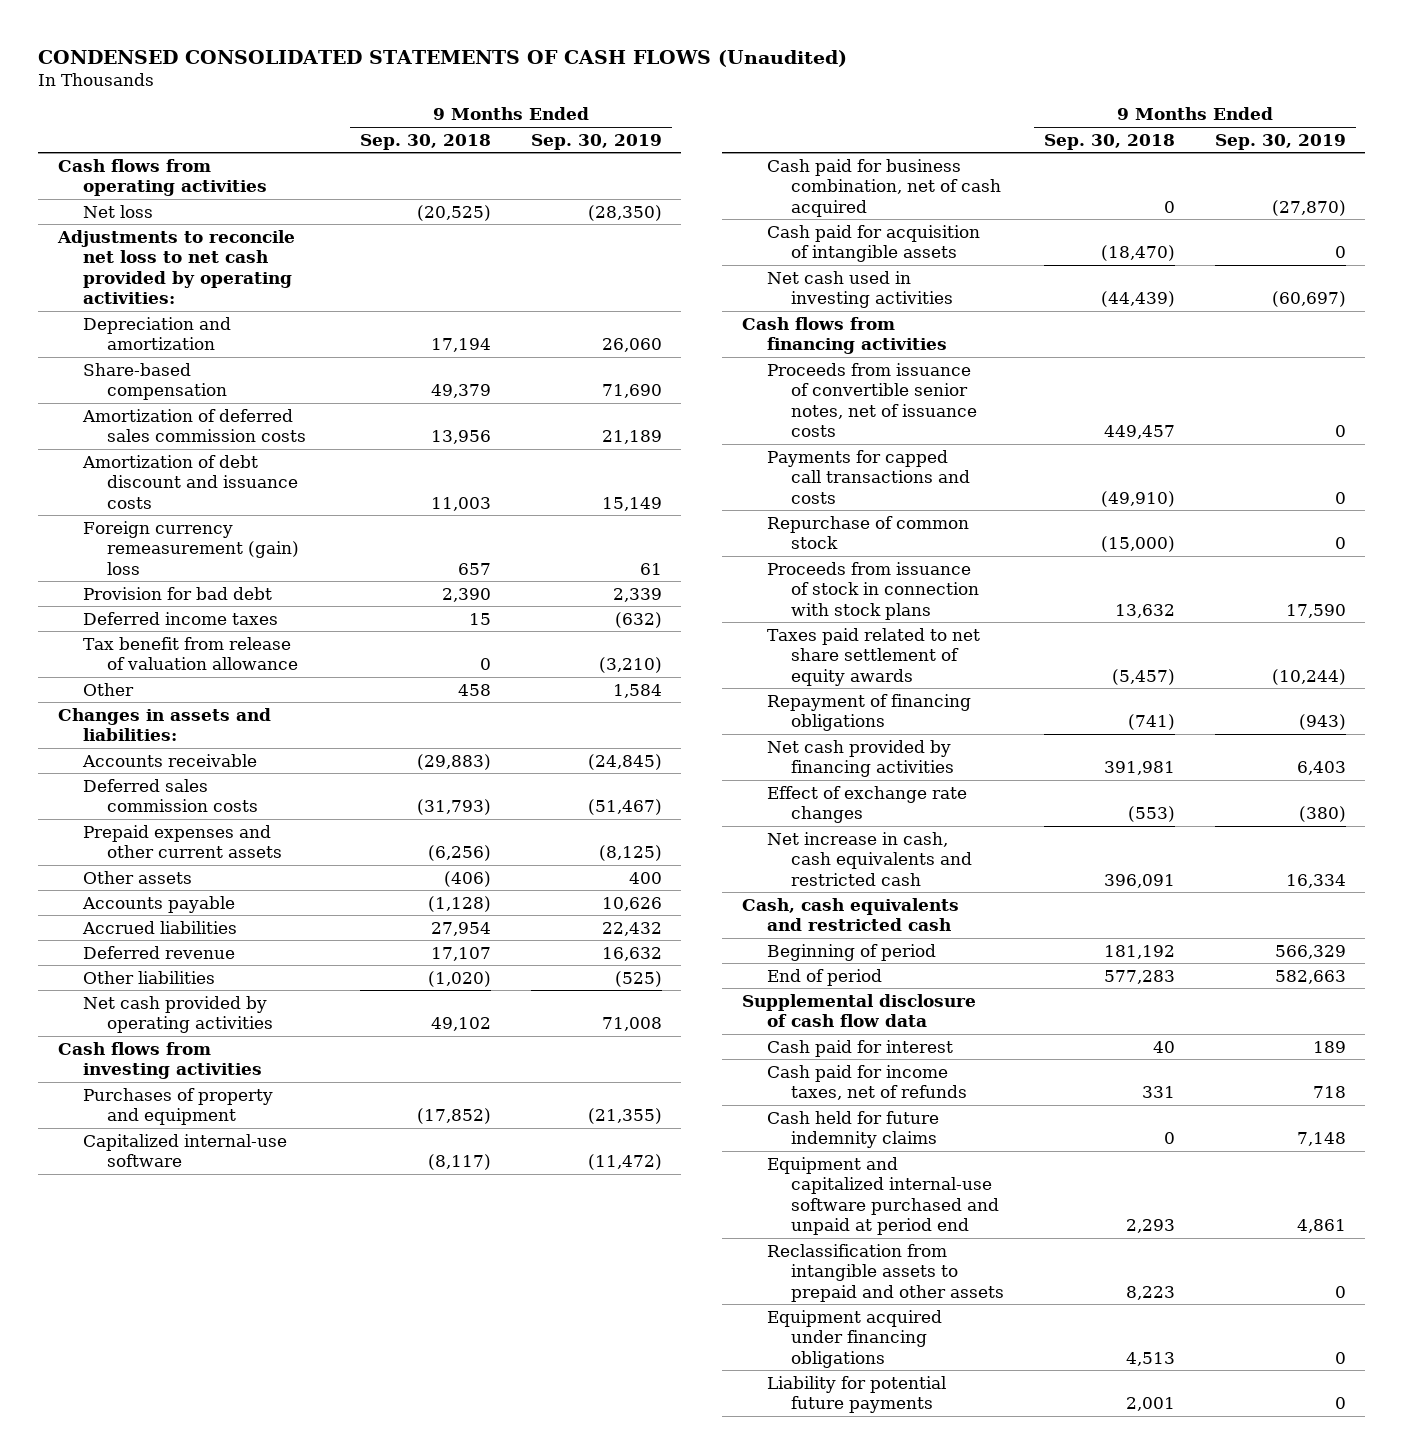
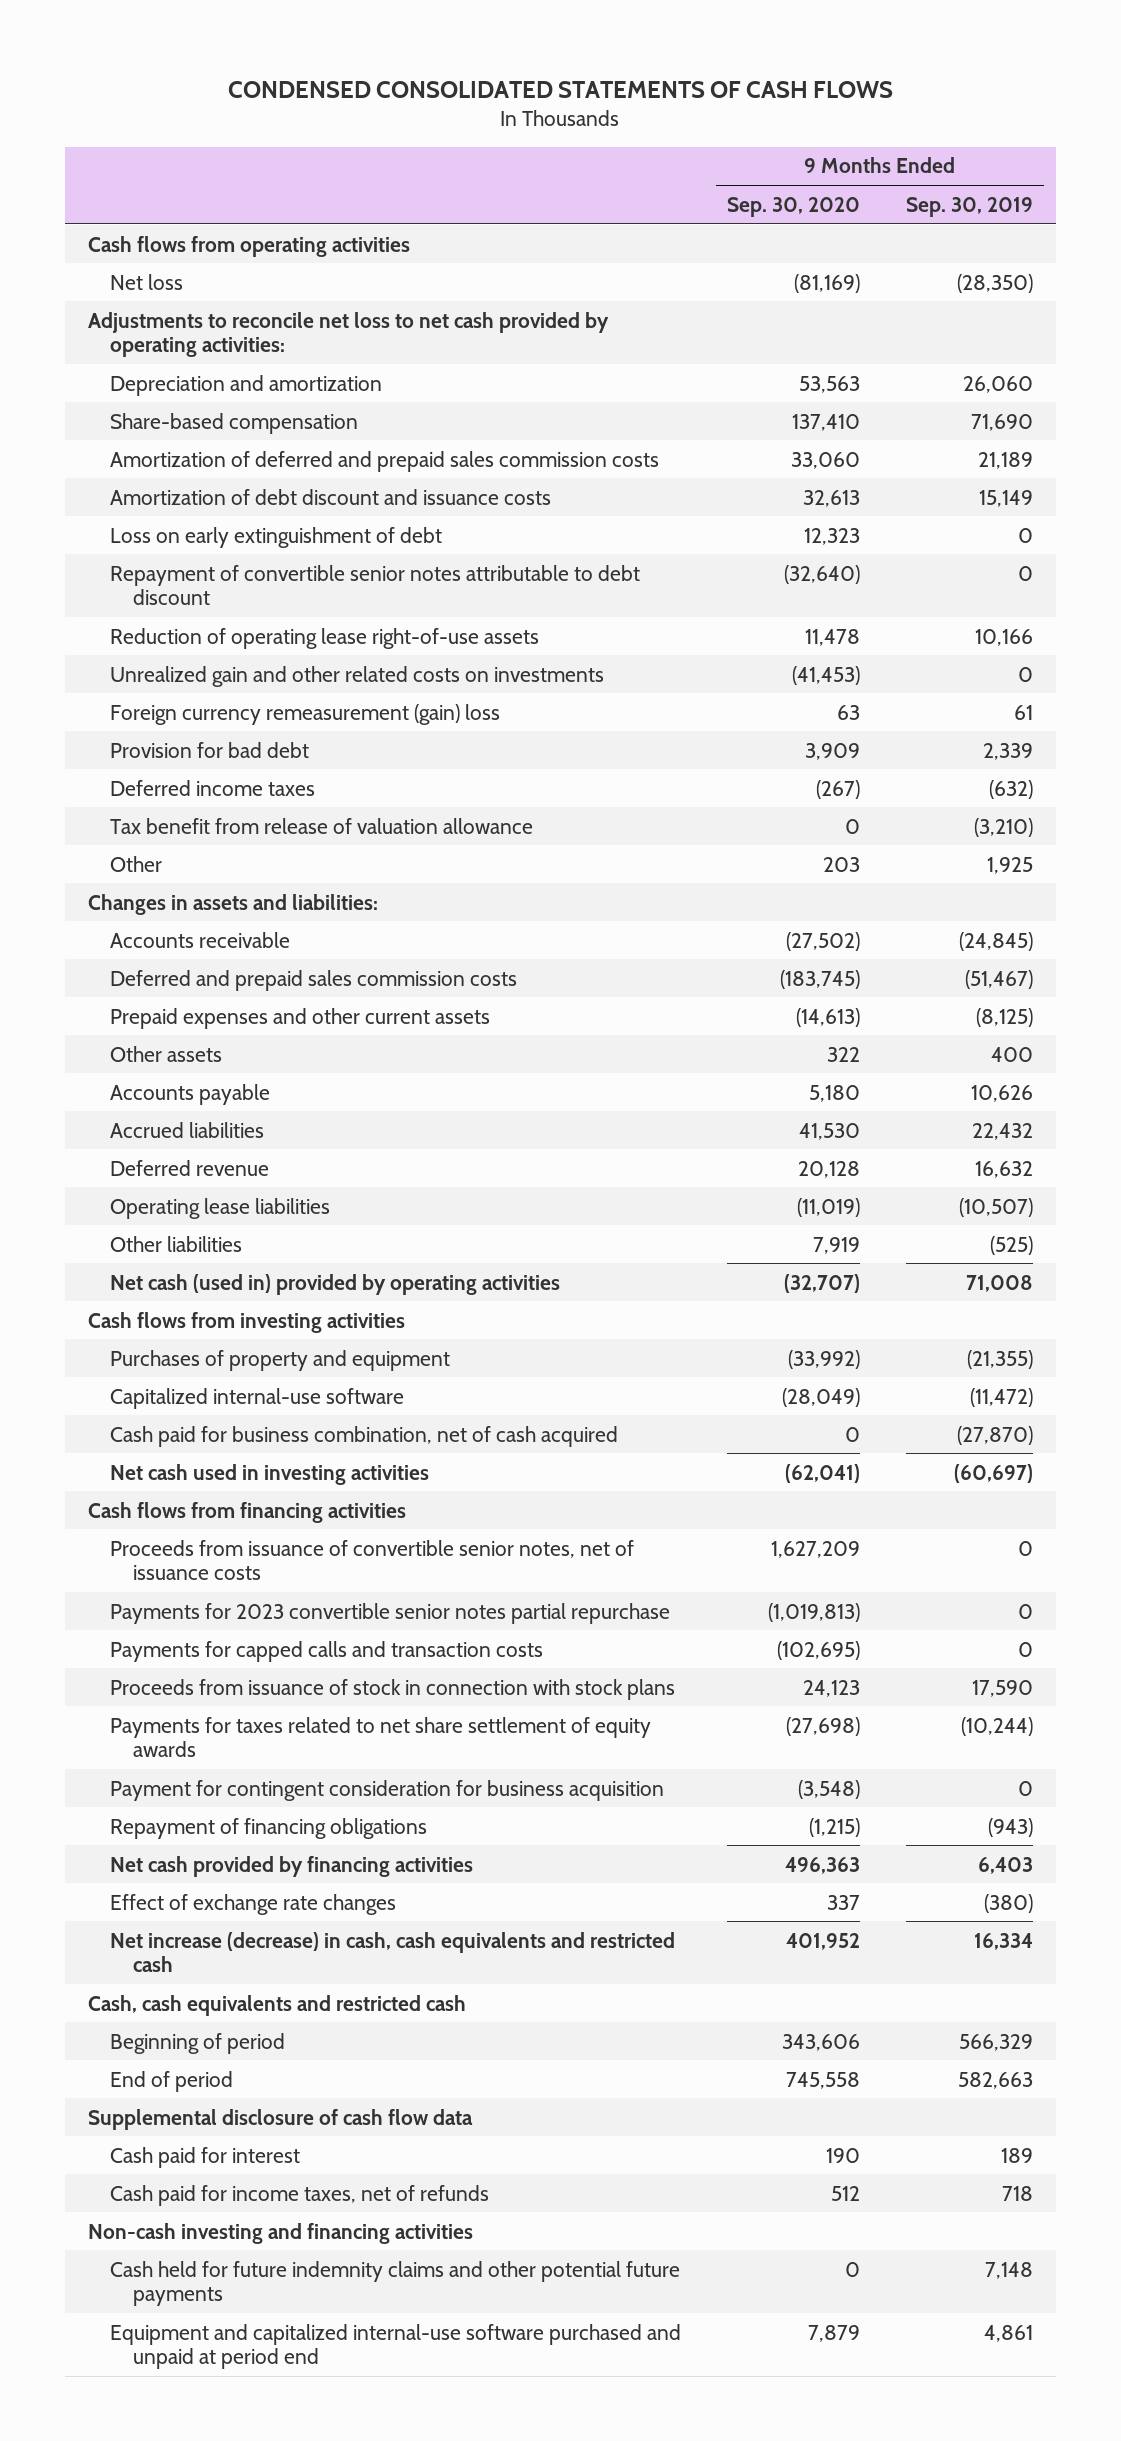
[38,49,848,67] CONDENSED CONSOLIDATED STATEMENTS OF CASH FLOWS (Unaudited) -> [228,80,894,98] CONDENSED CONSOLIDATED STATEMENTS OF CASH FLOWS
[360,133,492,150] Sep. 30, 2018 -> none
none -> [727,196,861,217] Sep. 30, 2020
[81,408,307,443] Amortization of deferred sales commission costs -> [110,450,660,472] Amortization of deferred and prepaid sales commission costs
none -> [110,526,443,548] Loss on early extinguishment of debt
none -> [110,564,641,606] Repayment of convertible senior notes attributable to debt discount
none -> [110,627,540,649] Reduction of operating lease right-of-use assets
none -> [110,665,605,687] Unrealized gain and other related costs on investments
[612,683,662,698] 1,584 -> [986,856,1033,874] 1,925
[82,778,259,813] Deferred sales commission costs -> [110,969,518,991] Deferred and prepaid sales commission costs
none -> [110,1197,331,1219] Operating lease liabilities
[82,995,274,1034] Net cash provided by operating activities -> [110,1273,561,1295] Net cash (used in) provided by operating activities
[766,224,980,263] Cash paid for acquisition of intangible assets -> none
[766,515,969,550] Repurchase of common stock -> none
none -> [110,1602,671,1624] Payments for 2023 convertible senior notes partial repurchase
[766,449,971,504] Payments for capped call transactions and costs -> [110,1640,544,1662] Payments for capped calls and transaction costs
[766,627,980,686] Taxes paid related to net share settlement of equity awards -> [110,1716,652,1758] Payments for taxes related to net share settlement of equity awards
none -> [110,1779,665,1801] Payment for contingent consideration for business acquisition
[766,831,973,886] Net increase in cash, cash equivalents and restricted cash -> [110,1931,676,1973] Net increase (decrease) in cash, cash equivalents and restricted cash
none -> [88,2222,474,2244] Non-cash investing and financing activities
[766,1110,939,1149] Cash held for future indemnity claims -> [110,2260,681,2307] Cash held for future indemnity claims and other potential future payments
[766,1243,1005,1302] Reclassification from intangible assets to prepaid and other assets -> none
[766,1309,942,1368] Equipment acquired under financing obligations -> none
[766,1375,946,1414] Liability for potential future payments -> none

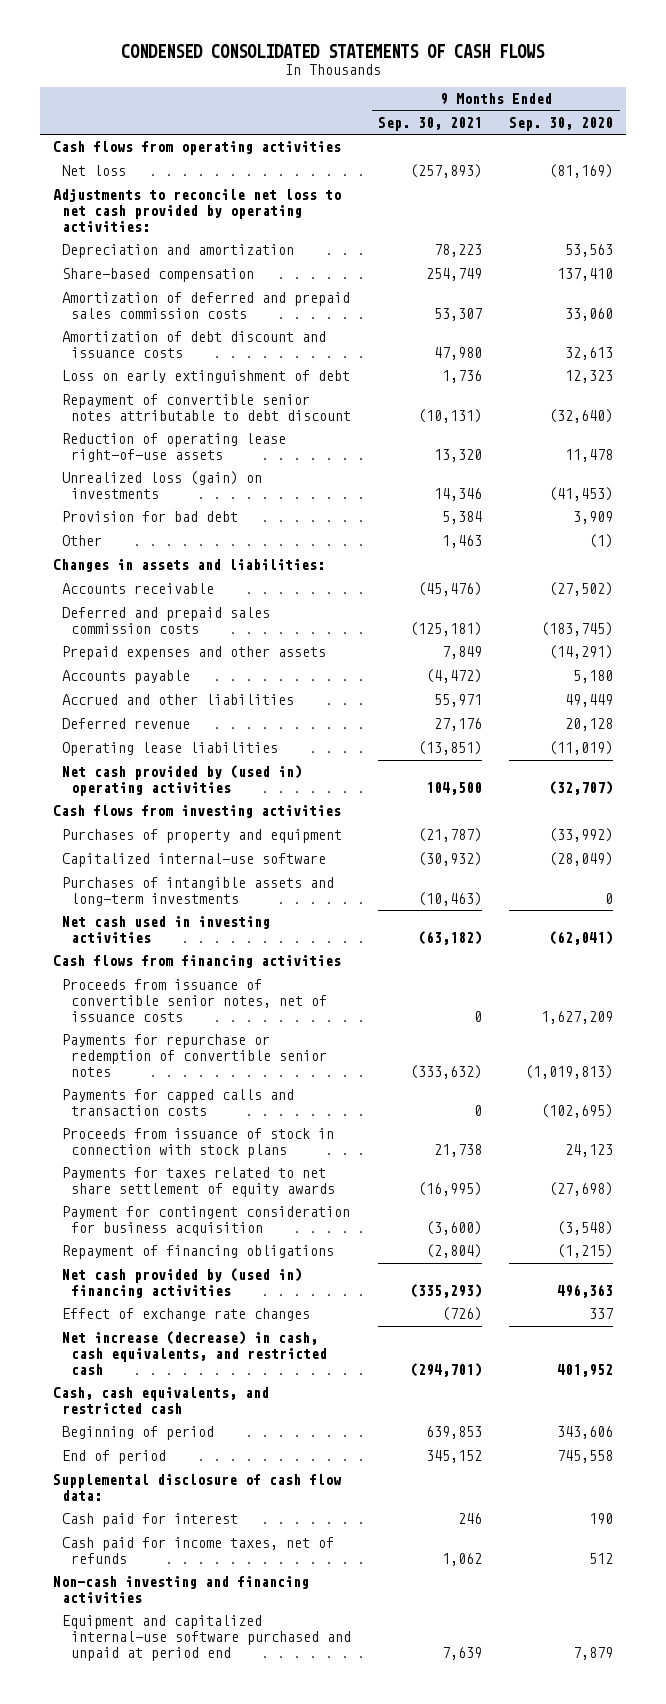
[905,196,1033,217] Sep. 30, 2019 -> none
none -> [378,117,483,132] Sep. 30, 2021
[110,703,501,725] Foreign currency remeasurement (gain) loss -> none
[110,665,605,687] Unrealized gain and other related costs on investments -> [62,471,263,499] Unrealized loss (gain) on investments
[110,779,316,796] Deferred income taxes -> none
[110,817,534,834] Tax benefit from release of valuation allowance -> none
[823,856,861,872] 203 -> [589,534,614,549] (1)
[110,1045,223,1062] Other assets -> none
[110,1007,491,1029] Prepaid expenses and other current assets -> [62,646,327,661] Prepaid expenses and other assets
[796,1007,861,1027] (14,613) -> [549,645,614,660] (14,291)
[110,1121,265,1138] Accrued liabilities -> [62,694,295,706] Accrued and other liabilities
[799,1122,861,1140] 41,530 -> [565,694,614,708] 49,449
[110,1235,243,1252] Other liabilities -> none
[110,1273,561,1295] Net cash (used in) provided by operating activities -> [62,765,303,796] Net cash provided by (used in) operating activities
[110,1425,619,1447] Cash paid for business combination, net of cash acquired -> none
none -> [62,877,335,906] Purchases of intangible assets and long-term investments
[110,1602,671,1624] Payments for 2023 convertible senior notes partial repurchase -> [62,1034,328,1077] Payments for repurchase or redemption of convertible senior notes
[110,1855,474,1877] Net cash provided by financing activities -> [62,1268,303,1298] Net cash provided by (used in) financing activities
[110,1931,676,1973] Net increase (decrease) in cash, cash equivalents and restricted cash -> [62,1331,328,1375] Net increase (decrease) in cash, cash equivalents, and restricted cash
[88,1994,467,2016] Cash, cash equivalents and restricted cash -> [52,1387,269,1414] Cash, cash equivalents, and restricted cash
[88,2108,474,2130] Supplemental disclosure of cash flow data -> [52,1474,341,1501] Supplemental disclosure of cash flow data:
[110,2260,681,2307] Cash held for future indemnity claims and other potential future payments -> none

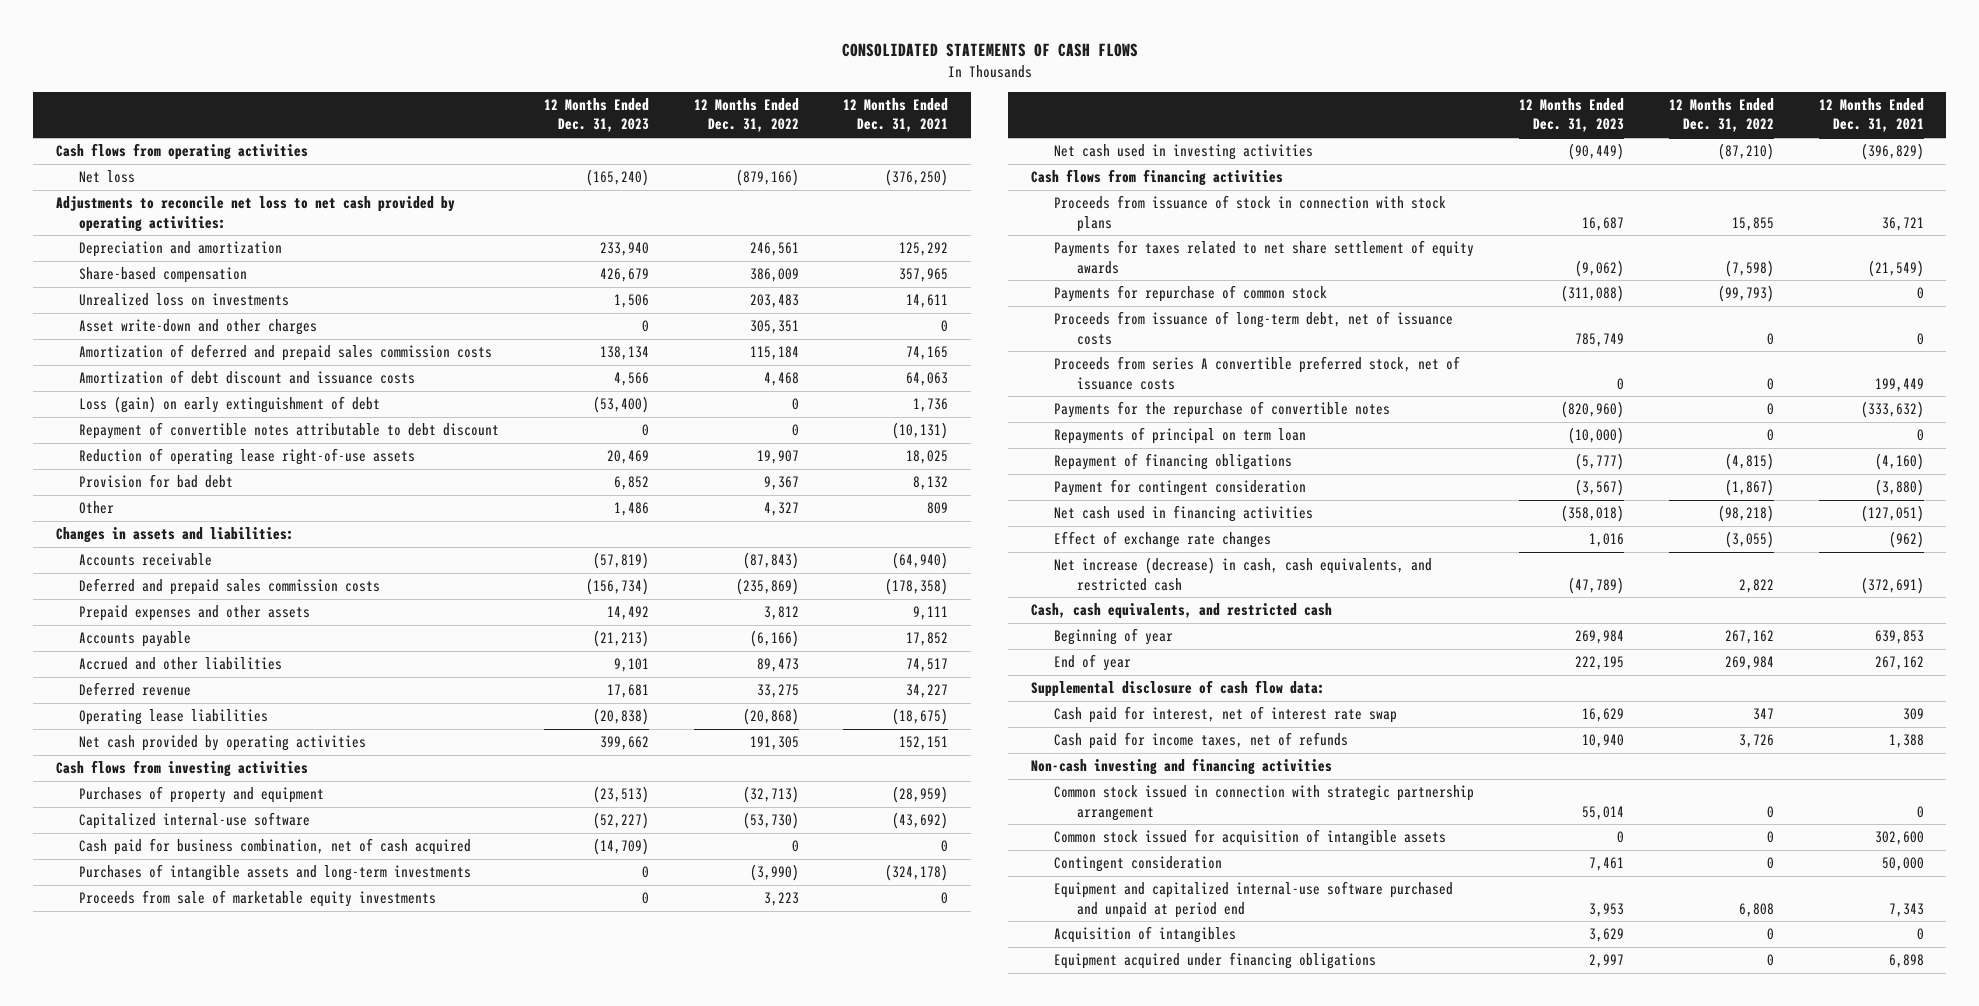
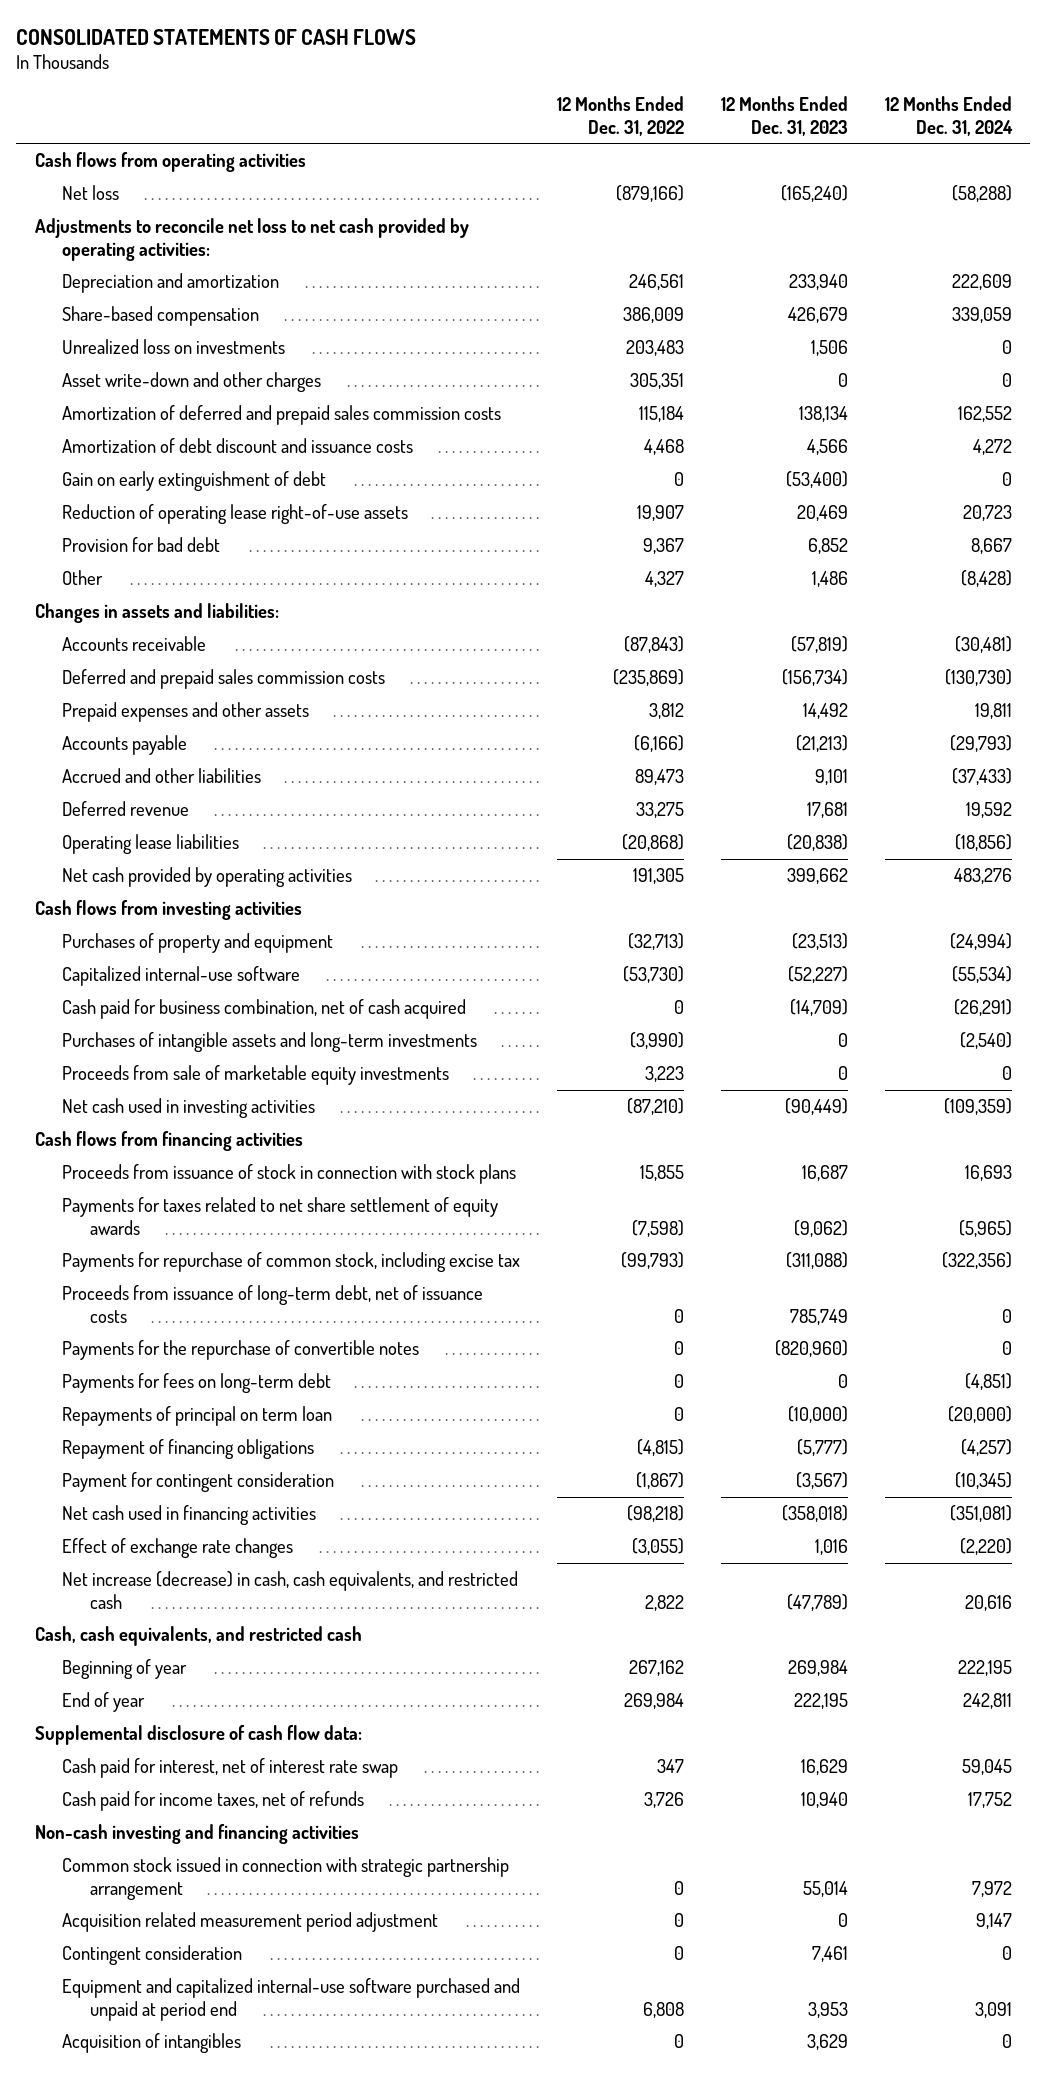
[843,98,949,133] 12 Months Ended Dec. 31, 2021 -> none
none -> [884,95,1013,136] 12 Months Ended Dec. 31, 2024
[78,422,499,440] Repayment of convertible notes attributable to debt discount -> none
[78,396,380,414] Loss (gain) on early extinguishment of debt -> [62,470,327,491] Gain on early extinguishment of debt
[1054,285,1328,303] Payments for repurchase of common stock -> [62,1251,521,1272] Payments for repurchase of common stock, including excise tax
[1054,356,1461,390] Proceeds from series A convertible preferred stock, net of issuance costs -> none
none -> [62,1372,332,1393] Payments for fees on long-term debt
[1054,829,1447,847] Common stock issued for acquisition of intangible assets -> [62,1911,439,1932] Acquisition related measurement period adjustment
[1054,952,1377,970] Equipment acquired under financing obligations -> none

